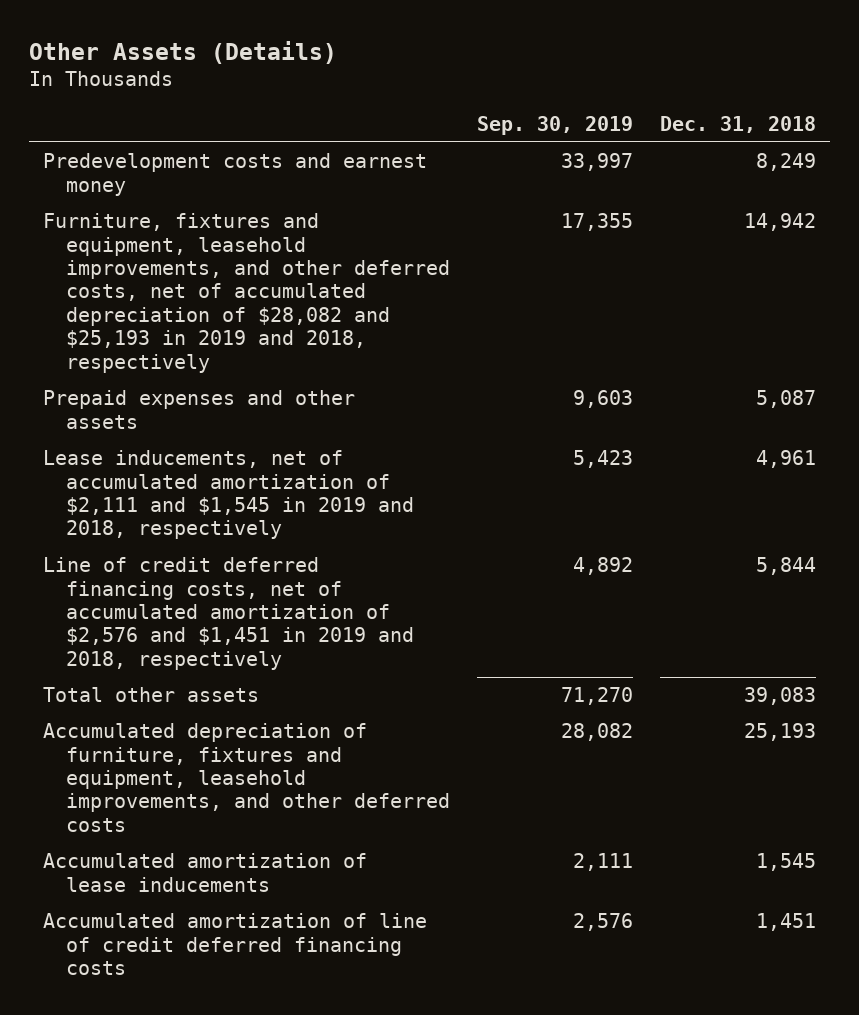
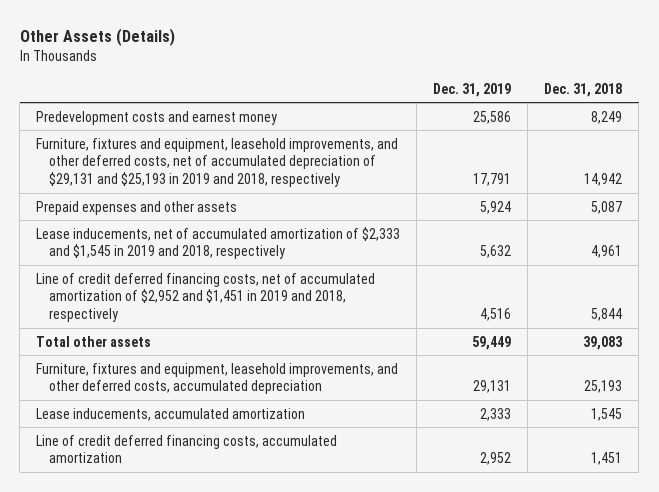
[477,115,634,135] Sep. 30, 2019 -> none
none -> [433,82,512,97] Dec. 31, 2019
[43,213,451,373] Furniture, fixtures and equipment, leasehold improvements, and other deferred costs, net of accumulated depreciation of $28,082 and $25,193 in 2019 and 2018, respectively -> [36,137,399,188] Furniture, fixtures and equipment, leasehold improvements, and other deferred costs, net of accumulated depreciation of $29,131 and $25,193 in 2019 and 2018, respectively
[43,450,415,540] Lease inducements, net of accumulated amortization of $2,111 and $1,545 in 2019 and 2018, respectively -> [36,226,401,260] Lease inducements, net of accumulated amortization of $2,333 and $1,545 in 2019 and 2018, respectively
[43,557,415,670] Line of credit deferred financing costs, net of accumulated amortization of $2,576 and $1,451 in 2019 and 2018, respectively -> [36,272,376,323] Line of credit deferred financing costs, net of accumulated amortization of $2,952 and $1,451 in 2019 and 2018, respectively
[43,723,451,832] Accumulated depreciation of furniture, fixtures and equipment, leasehold improvements, and other deferred costs -> [36,362,399,395] Furniture, fixtures and equipment, leasehold improvements, and other deferred costs, accumulated depreciation
[43,853,368,892] Accumulated amortization of lease inducements -> [36,407,306,421] Lease inducements, accumulated amortization
[43,913,428,976] Accumulated amortization of line of credit deferred financing costs -> [36,434,338,464] Line of credit deferred financing costs, accumulated amortization

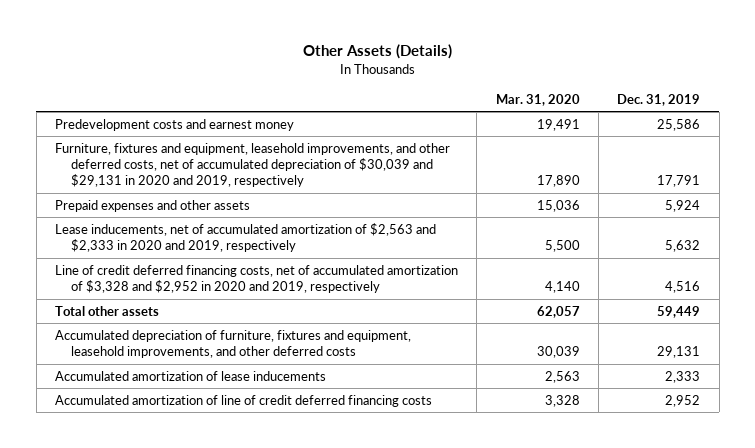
[544,82,623,97] Dec. 31, 2018 -> none
none -> [495,93,580,106] Mar. 31, 2020
[36,137,399,188] Furniture, fixtures and equipment, leasehold improvements, and other deferred costs, net of accumulated depreciation of $29,131 and $25,193 in 2019 and 2018, respectively -> [54,142,450,188] Furniture, fixtures and equipment, leasehold improvements, and other deferred costs, net of accumulated depreciation of $30,039 and $29,131 in 2020 and 2019, respectively
[36,226,401,260] Lease inducements, net of accumulated amortization of $2,333 and $1,545 in 2019 and 2018, respectively -> [54,222,436,253] Lease inducements, net of accumulated amortization of $2,563 and $2,333 in 2020 and 2019, respectively
[36,272,376,323] Line of credit deferred financing costs, net of accumulated amortization of $2,952 and $1,451 in 2019 and 2018, respectively -> [54,264,458,294] Line of credit deferred financing costs, net of accumulated amortization of $3,328 and $2,952 in 2020 and 2019, respectively
[36,362,399,395] Furniture, fixtures and equipment, leasehold improvements, and other deferred costs, accumulated depreciation -> [54,329,411,359] Accumulated depreciation of furniture, fixtures and equipment, leasehold improvements, and other deferred costs
[36,407,306,421] Lease inducements, accumulated amortization -> [54,370,326,381] Accumulated amortization of lease inducements
[36,434,338,464] Line of credit deferred financing costs, accumulated amortization -> [54,394,432,407] Accumulated amortization of line of credit deferred financing costs

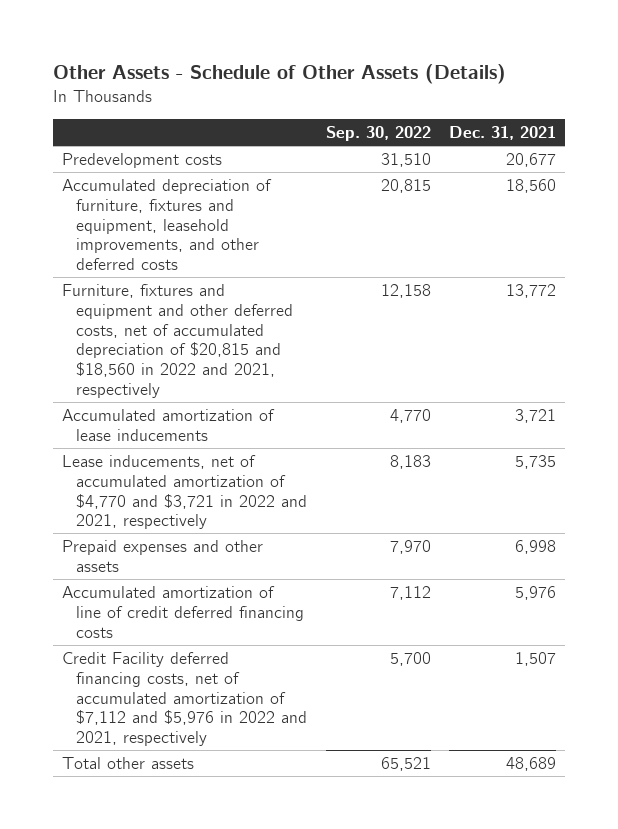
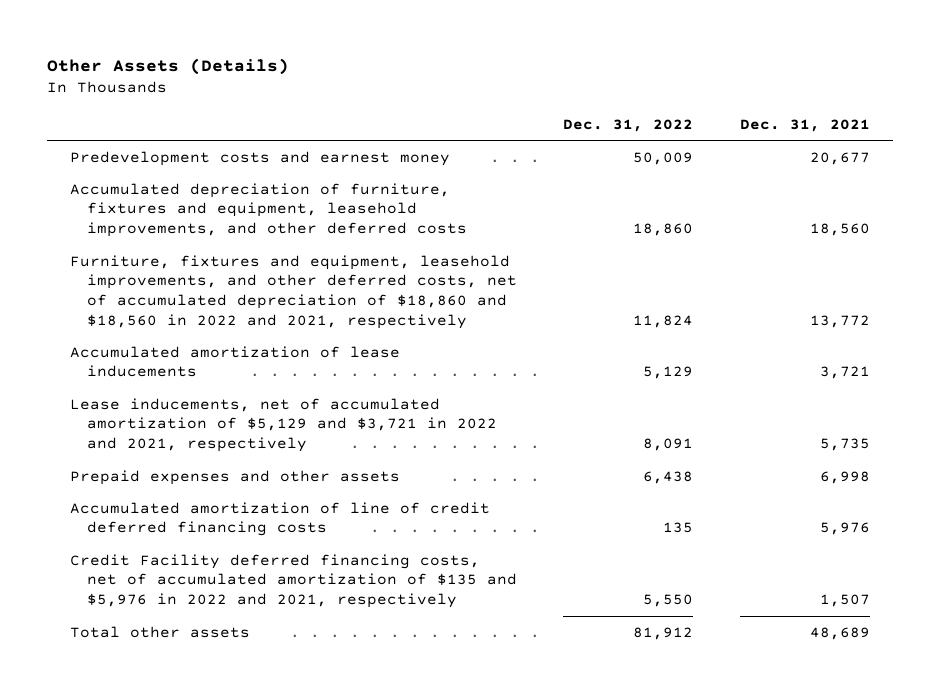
[53,64,507,85] Other Assets - Schedule of Other Assets (Details) -> [46,58,289,76] Other Assets (Details)
[325,126,431,142] Sep. 30, 2022 -> none
none -> [563,118,694,132] Dec. 31, 2022
[62,152,223,168] Predevelopment costs -> [69,150,450,166] Predevelopment costs and earnest money
[62,283,294,399] Furniture, fixtures and equipment and other deferred costs, net of accumulated depreciation of $20,815 and $18,560 in 2022 and 2021, respectively -> [69,254,517,330] Furniture, fixtures and equipment, leasehold improvements, and other deferred costs, net of accumulated depreciation of $18,860 and $18,560 in 2022 and 2021, respectively
[62,454,308,530] Lease inducements, net of accumulated amortization of $4,770 and $3,721 in 2022 and 2021, respectively -> [69,397,497,453] Lease inducements, net of accumulated amortization of $5,129 and $3,721 in 2022 and 2021, respectively
[62,651,308,747] Credit Facility deferred financing costs, net of accumulated amortization of $7,112 and $5,976 in 2022 and 2021, respectively -> [69,553,517,609] Credit Facility deferred financing costs, net of accumulated amortization of $135 and $5,976 in 2022 and 2021, respectively

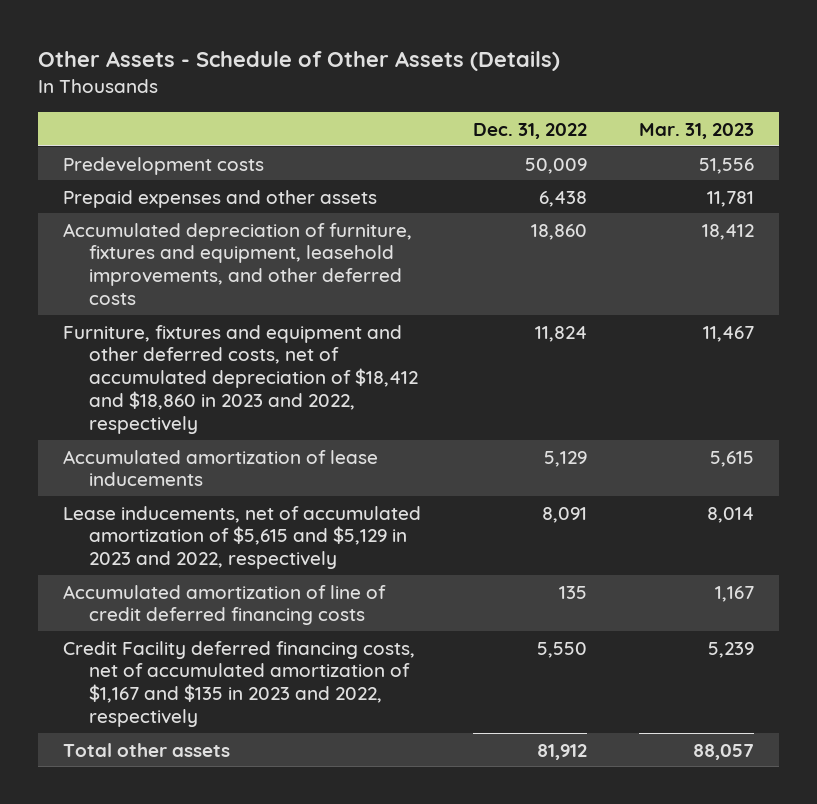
[46,58,289,76] Other Assets (Details) -> [37,51,560,72] Other Assets - Schedule of Other Assets (Details)
[739,118,870,132] Dec. 31, 2021 -> none
none -> [638,123,754,140] Mar. 31, 2023
[69,150,450,166] Predevelopment costs and earnest money -> [63,156,265,175] Predevelopment costs
[69,469,400,485] Prepaid expenses and other assets -> [63,189,378,208] Prepaid expenses and other assets
[69,254,517,330] Furniture, fixtures and equipment, leasehold improvements, and other deferred costs, net of accumulated depreciation of $18,860 and $18,560 in 2022 and 2021, respectively -> [63,324,418,435] Furniture, fixtures and equipment and other deferred costs, net of accumulated depreciation of $18,412 and $18,860 in 2023 and 2022, respectively
[69,397,497,453] Lease inducements, net of accumulated amortization of $5,129 and $3,721 in 2022 and 2021, respectively -> [63,505,422,570] Lease inducements, net of accumulated amortization of $5,615 and $5,129 in 2023 and 2022, respectively
[69,553,517,609] Credit Facility deferred financing costs, net of accumulated amortization of $135 and $5,976 in 2022 and 2021, respectively -> [63,640,416,728] Credit Facility deferred financing costs, net of accumulated amortization of $1,167 and $135 in 2023 and 2022, respectively

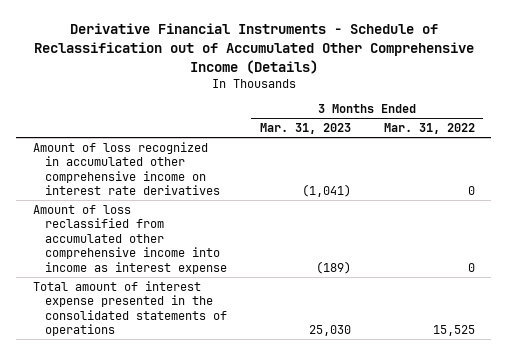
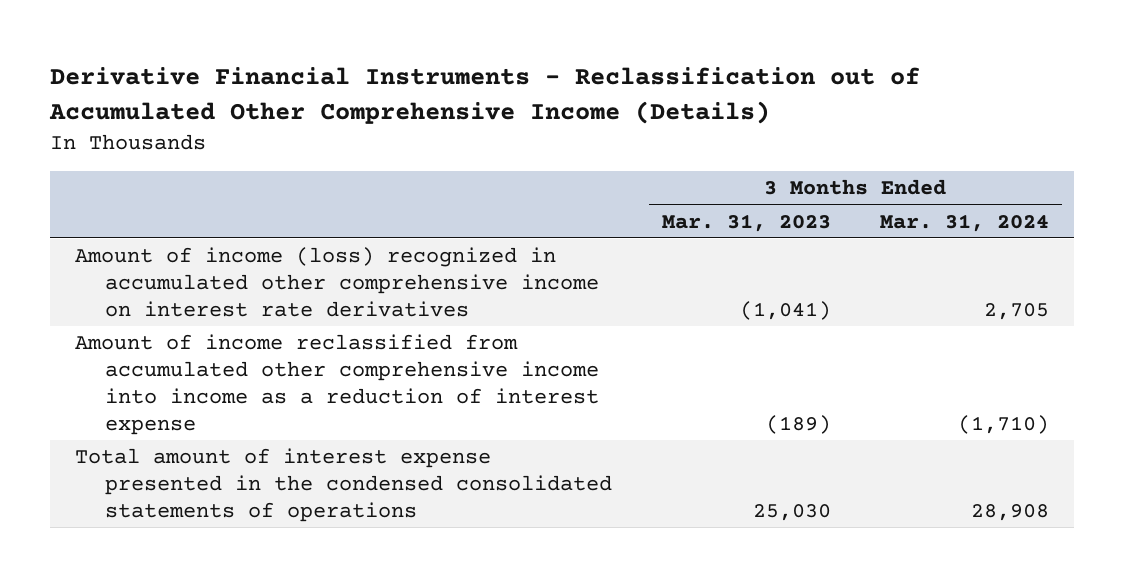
[33,23,474,74] Derivative Financial Instruments - Schedule of Reclassification out of Accumulated Other Comprehensive Income (Details) -> [48,67,920,124] Derivative Financial Instruments - Reclassification out of Accumulated Other Comprehensive Income (Details)
[383,123,475,135] Mar. 31, 2022 -> none
none -> [880,213,1050,232] Mar. 31, 2024
[32,141,220,196] Amount of loss recognized in accumulated other comprehensive income on interest rate derivatives -> [74,247,599,318] Amount of income (loss) recognized in accumulated other comprehensive income on interest rate derivatives
[32,204,227,274] Amount of loss reclassified from accumulated other comprehensive income into income as interest expense -> [74,334,599,436] Amount of income reclassified from accumulated other comprehensive income into income as a reduction of interest expense
[32,280,227,337] Total amount of interest expense presented in the consolidated statements of operations -> [74,448,612,523] Total amount of interest expense presented in the condensed consolidated statements of operations

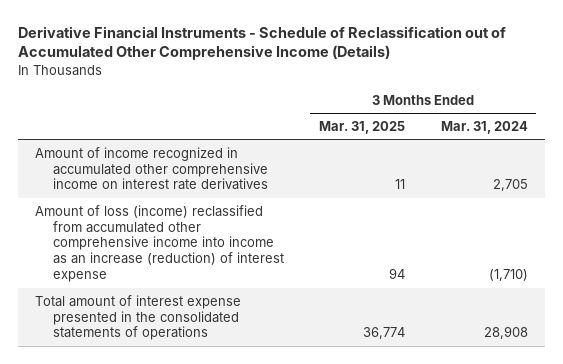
[48,67,920,124] Derivative Financial Instruments - Reclassification out of Accumulated Other Comprehensive Income (Details) -> [17,25,506,61] Derivative Financial Instruments - Schedule of Reclassification out of Accumulated Other Comprehensive Income (Details)
[661,213,831,232] Mar. 31, 2023 -> none
none -> [319,121,406,135] Mar. 31, 2025
[74,247,599,318] Amount of income (loss) recognized in accumulated other comprehensive income on interest rate derivatives -> [35,146,268,191] Amount of income recognized in accumulated other comprehensive income on interest rate derivatives
[74,334,599,436] Amount of income reclassified from accumulated other comprehensive income into income as a reduction of interest expense -> [35,204,284,283] Amount of loss (income) reclassified from accumulated other comprehensive income into income as an increase (reduction) of interest expense
[74,448,612,523] Total amount of interest expense presented in the condensed consolidated statements of operations -> [35,294,242,341] Total amount of interest expense presented in the consolidated statements of operations

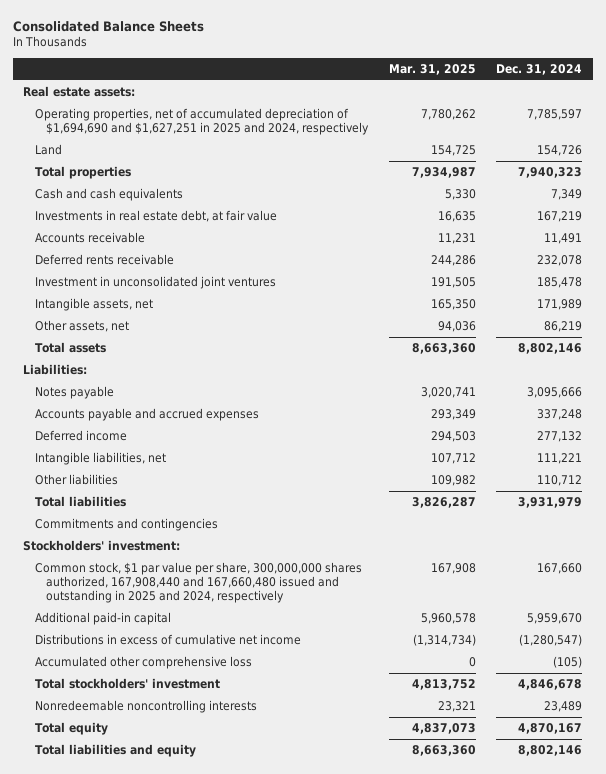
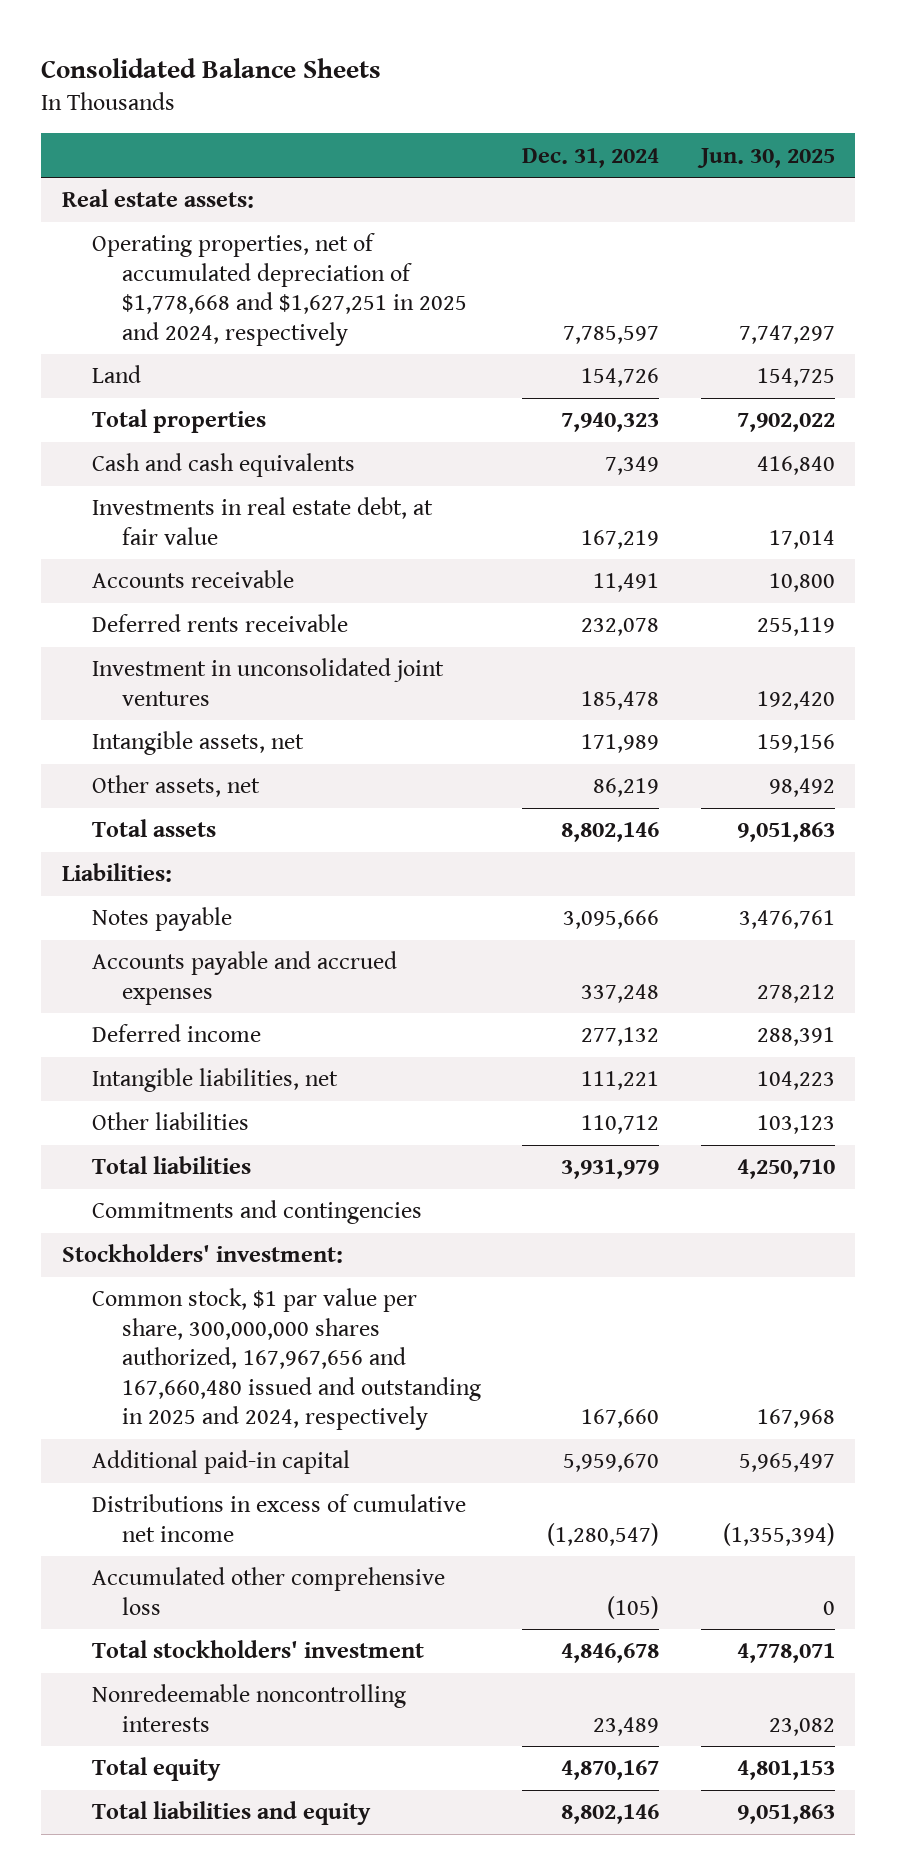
[388,63,476,75] Mar. 31, 2025 -> none
none -> [696,147,835,168] Jun. 30, 2025
[34,108,370,136] Operating properties, net of accumulated depreciation of $1,694,690 and $1,627,251 in 2025 and 2024, respectively -> [91,233,467,346] Operating properties, net of accumulated depreciation of $1,778,668 and $1,627,251 in 2025 and 2024, respectively
[34,562,362,604] Common stock, $1 par value per share, 300,000,000 shares authorized, 167,908,440 and 167,660,480 issued and outstanding in 2025 and 2024, respectively -> [91,1288,481,1430] Common stock, $1 par value per share, 300,000,000 shares authorized, 167,967,656 and 167,660,480 issued and outstanding in 2025 and 2024, respectively

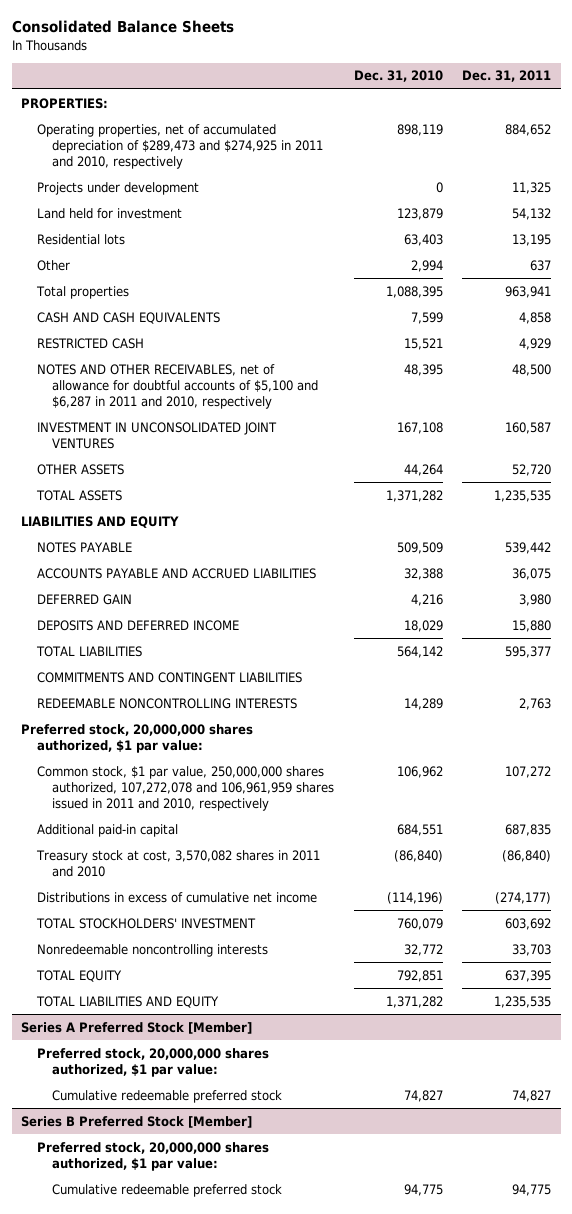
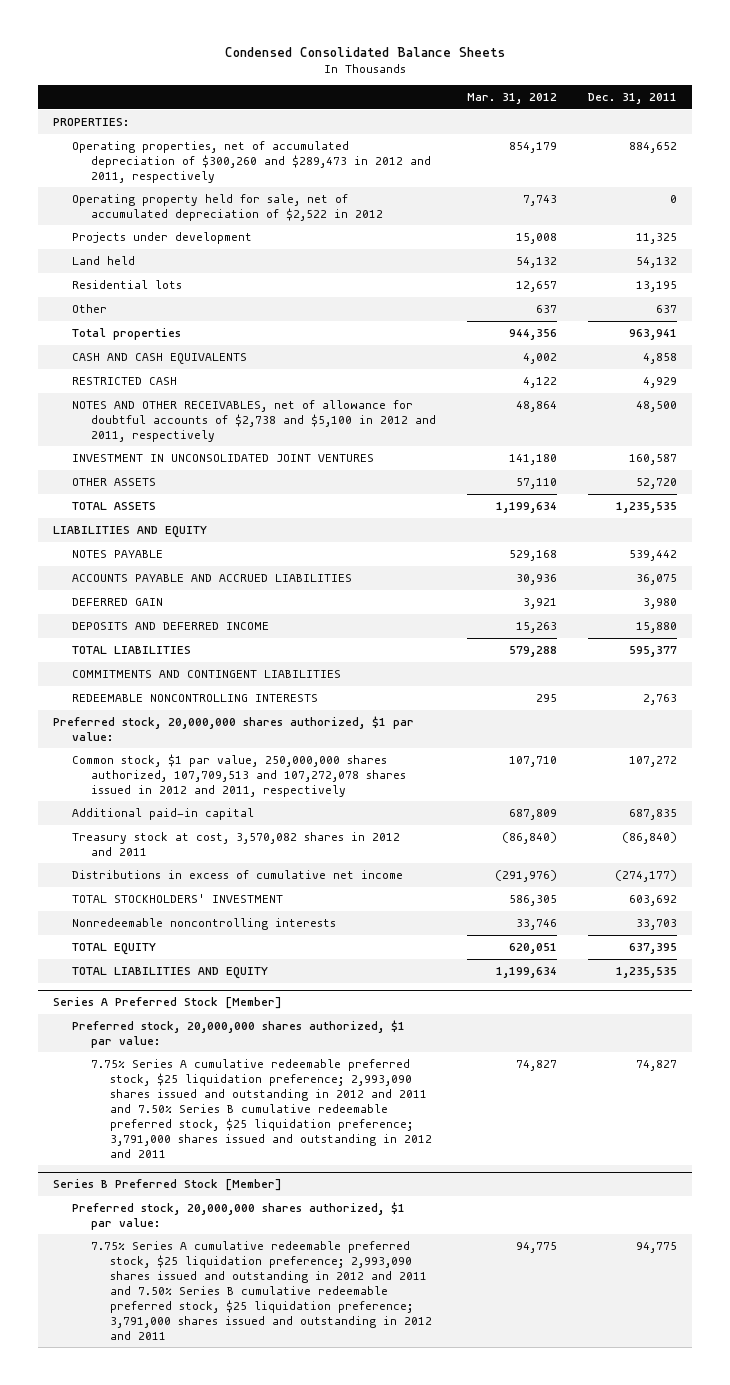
[11,19,234,33] Consolidated Balance Sheets -> [225,46,506,57] Condensed Consolidated Balance Sheets
[353,70,443,83] Dec. 31, 2010 -> none
none -> [467,93,558,105] Mar. 31, 2012
[36,123,324,169] Operating properties, net of accumulated depreciation of $289,473 and $274,925 in 2011 and 2010, respectively -> [72,140,432,183] Operating properties, net of accumulated depreciation of $300,260 and $289,473 in 2012 and 2011, respectively
none -> [72,193,384,221] Operating property held for sale, net of accumulated depreciation of $2,522 in 2012
[36,207,182,219] Land held for investment -> [72,255,136,265] Land held
[36,363,319,409] NOTES AND OTHER RECEIVABLES, net of allowance for doubtful accounts of $5,100 and $6,287 in 2011 and 2010, respectively -> [72,399,437,442] NOTES AND OTHER RECEIVABLES, net of allowance for doubtful accounts of $2,738 and $5,100 in 2012 and 2011, respectively
[36,765,335,811] Common stock, $1 par value, 250,000,000 shares authorized, 107,272,078 and 106,961,959 shares issued in 2011 and 2010, respectively -> [72,753,407,797] Common stock, $1 par value, 250,000,000 shares authorized, 107,709,513 and 107,272,078 shares issued in 2012 and 2011, respectively
[35,849,320,877] Treasury stock at cost, 3,570,082 shares in 2011 and 2010 -> [72,831,401,856] Treasury stock at cost, 3,570,082 shares in 2012 and 2011
[52,1089,283,1103] Cumulative redeemable preferred stock -> [91,1058,433,1158] 7.75% Series A cumulative redeemable preferred stock, $25 liquidation preference; 2,993,090 shares issued and outstanding in 2012 and 2011 and 7.50% Series B cumulative redeemable preferred stock, $25 liquidation preference; 3,791,000 shares issued and outstanding in 2012 and 2011
[52,1183,283,1197] Cumulative redeemable preferred stock -> [91,1240,433,1340] 7.75% Series A cumulative redeemable preferred stock, $25 liquidation preference; 2,993,090 shares issued and outstanding in 2012 and 2011 and 7.50% Series B cumulative redeemable preferred stock, $25 liquidation preference; 3,791,000 shares issued and outstanding in 2012 and 2011

